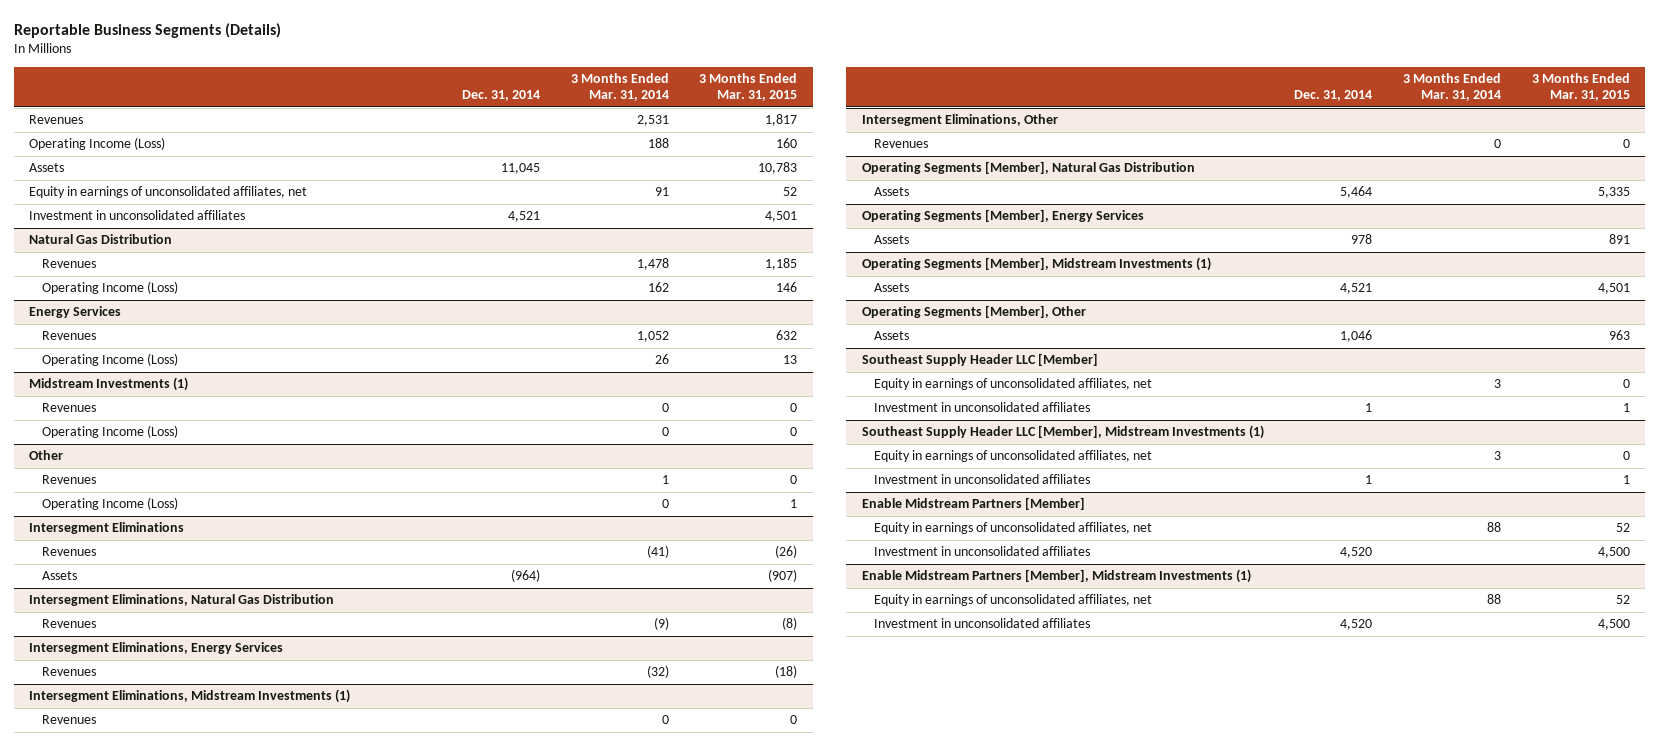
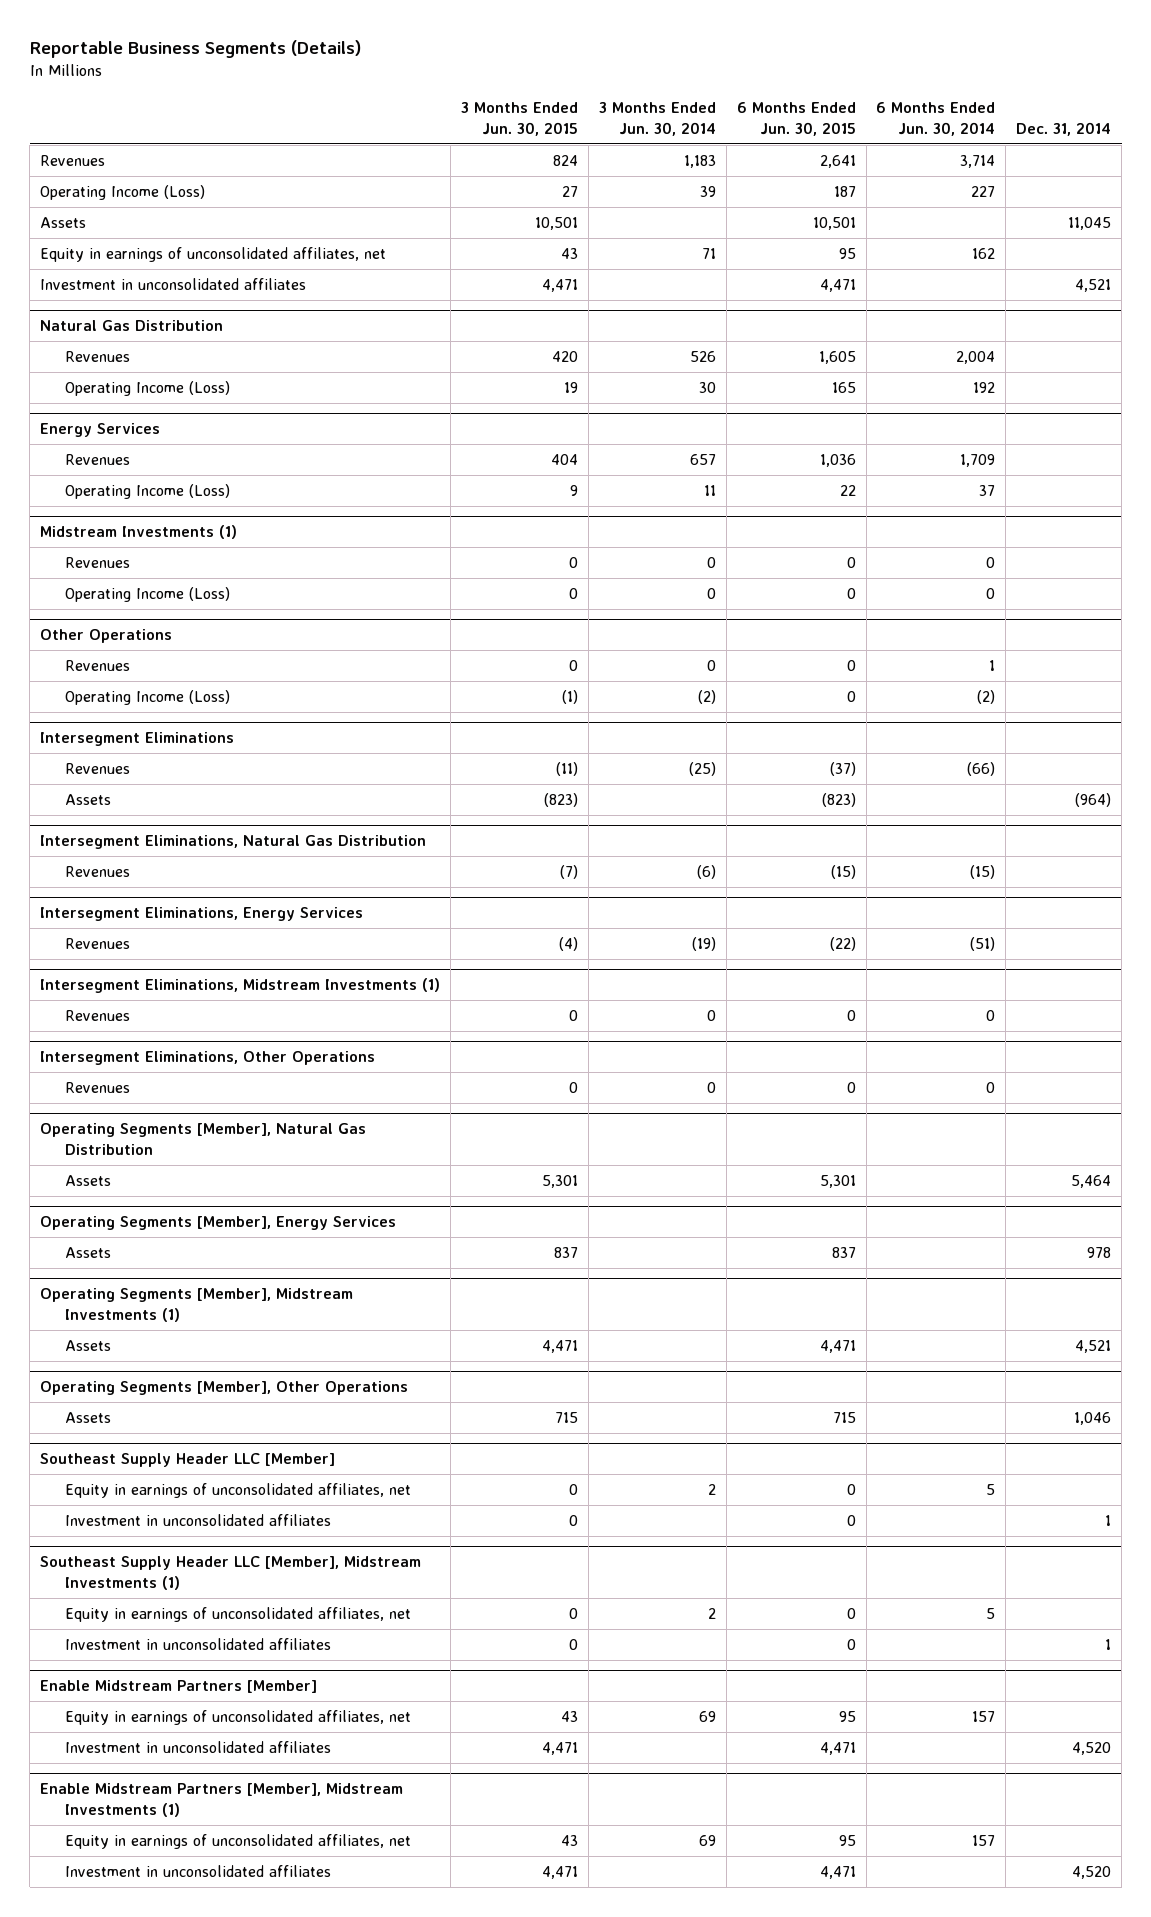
[570,73,669,101] 3 Months Ended Mar. 31, 2014 -> none
[699,73,798,101] 3 Months Ended Mar. 31, 2015 -> none
none -> [460,102,578,136] 3 Months Ended Jun. 30, 2015
none -> [598,102,716,136] 3 Months Ended Jun. 30, 2014
none -> [736,102,856,136] 6 Months Ended Jun. 30, 2015
none -> [876,102,996,136] 6 Months Ended Jun. 30, 2014
[29,450,64,461] Other -> [40,629,173,644] Other Operations
[861,114,1058,127] Intersegment Eliminations, Other -> [40,1051,376,1066] Intersegment Eliminations, Other Operations
[861,305,1086,319] Operating Segments [Member], Other -> [40,1381,409,1396] Operating Segments [Member], Other Operations

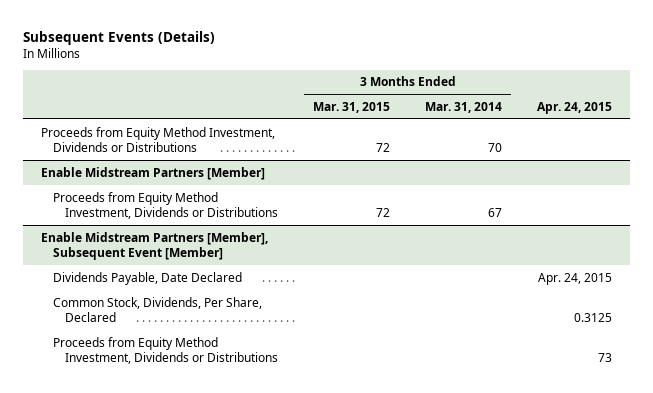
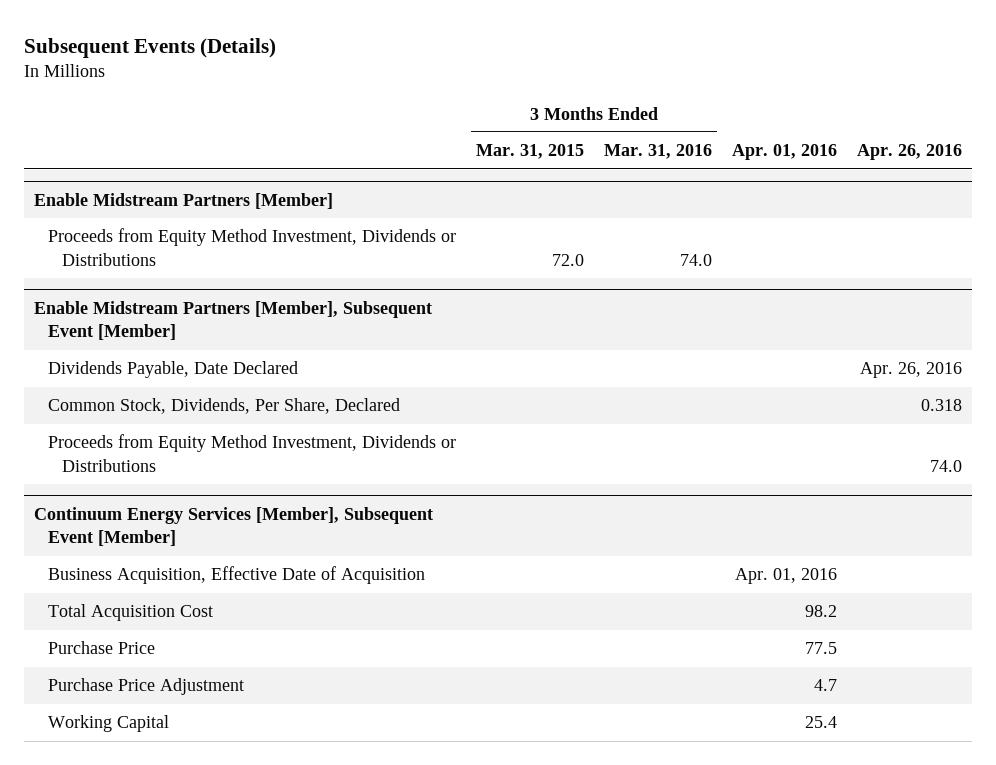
[425,101,503,113] Mar. 31, 2014 -> none
[537,101,613,114] Apr. 24, 2015 -> none
none -> [603,144,712,160] Mar. 31, 2016
none -> [731,144,837,161] Apr. 01, 2016
none -> [856,144,962,161] Apr. 26, 2016
[40,126,275,152] Proceeds from Equity Method Investment, Dividends or Distributions -> none
[375,207,390,217] 72 -> [552,253,585,266] 72.0
none -> [34,506,434,547] Continuum Energy Services [Member], Subsequent Event [Member]
none -> [48,566,426,585] Business Acquisition, Effective Date of Acquisition
none -> [48,604,214,622] Total Acquisition Cost
none -> [48,641,156,655] Purchase Price
none -> [48,678,245,696] Purchase Price Adjustment
none -> [48,715,170,733] Working Capital

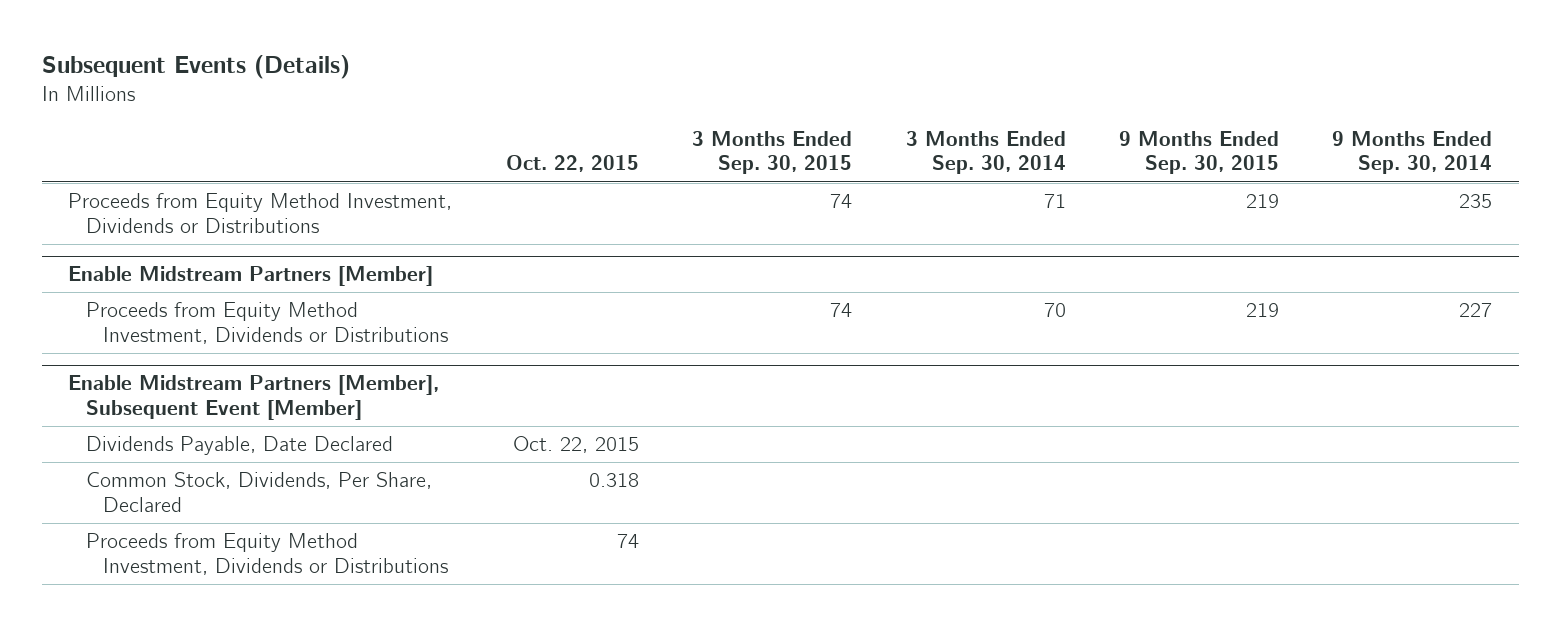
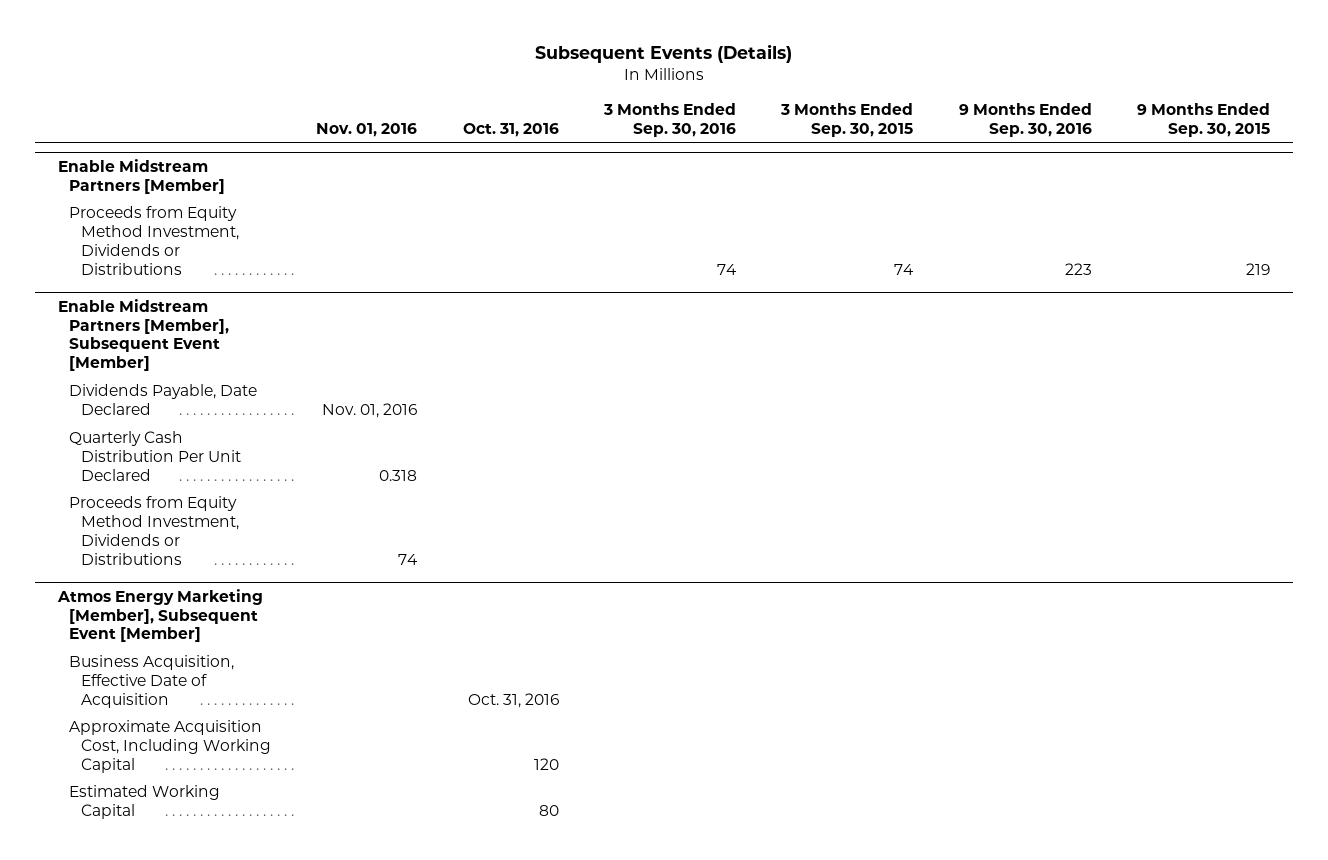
[505,155,639,173] Oct. 22, 2015 -> none
[905,131,1066,175] 3 Months Ended Sep. 30, 2014 -> none
[1332,131,1493,175] 9 Months Ended Sep. 30, 2014 -> none
none -> [316,122,418,137] Nov. 01, 2016
none -> [462,122,559,137] Oct. 31, 2016
none -> [603,102,737,137] 3 Months Ended Sep. 30, 2016
none -> [958,102,1092,137] 9 Months Ended Sep. 30, 2016
[68,193,453,233] Proceeds from Equity Method Investment, Dividends or Distributions -> none
[85,472,432,512] Common Stock, Dividends, Per Share, Declared -> [69,431,242,481] Quarterly Cash Distribution Per Unit Declared
none -> [56,588,263,643] Atmos Energy Marketing [Member], Subsequent Event [Member]
none -> [69,655,235,708] Business Acquisition, Effective Date of Acquisition
none -> [69,720,272,773] Approximate Acquisition Cost, Including Working Capital
none -> [69,785,221,820] Estimated Working Capital

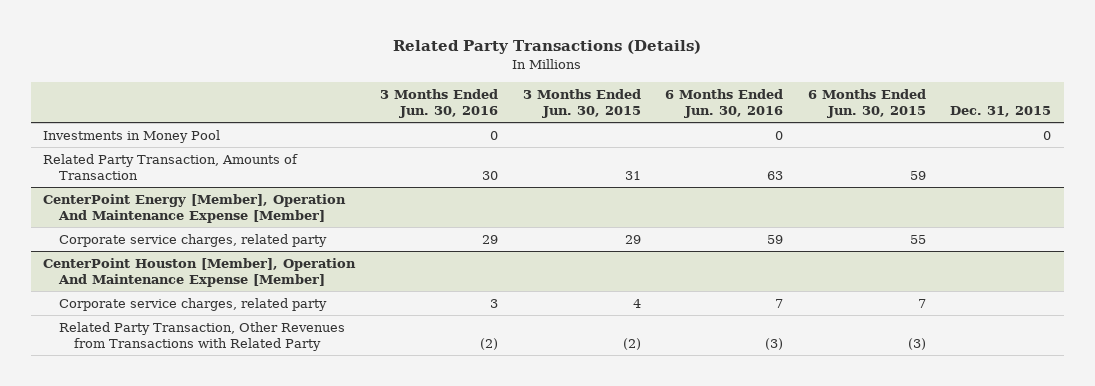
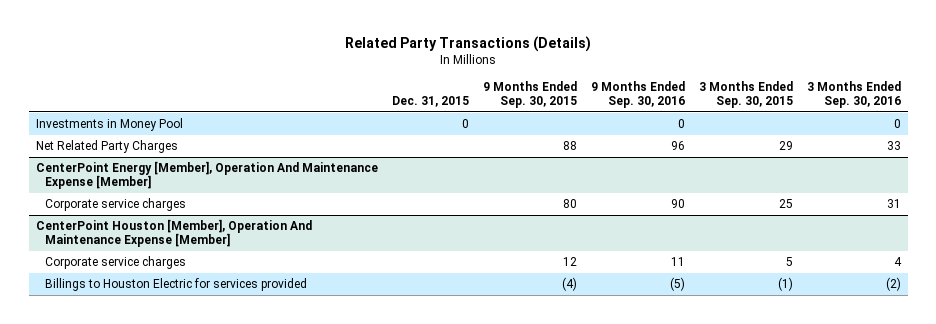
[380,88,499,118] 3 Months Ended Jun. 30, 2016 -> none
[522,88,641,118] 3 Months Ended Jun. 30, 2015 -> none
[665,88,784,118] 6 Months Ended Jun. 30, 2016 -> none
[807,88,926,118] 6 Months Ended Jun. 30, 2015 -> none
none -> [482,80,577,109] 9 Months Ended Sep. 30, 2015
none -> [590,80,685,109] 9 Months Ended Sep. 30, 2016
none -> [698,80,793,109] 3 Months Ended Sep. 30, 2015
none -> [806,80,901,109] 3 Months Ended Sep. 30, 2016
[43,153,299,180] Related Party Transaction, Amounts of Transaction -> [35,140,178,154] Net Related Party Charges
[58,233,327,247] Corporate service charges, related party -> [44,198,186,212] Corporate service charges
[58,297,327,311] Corporate service charges, related party -> [44,256,186,270] Corporate service charges
[58,321,345,351] Related Party Transaction, Other Revenues from Transactions with Related Party -> [44,278,307,292] Billings to Houston Electric for services provided

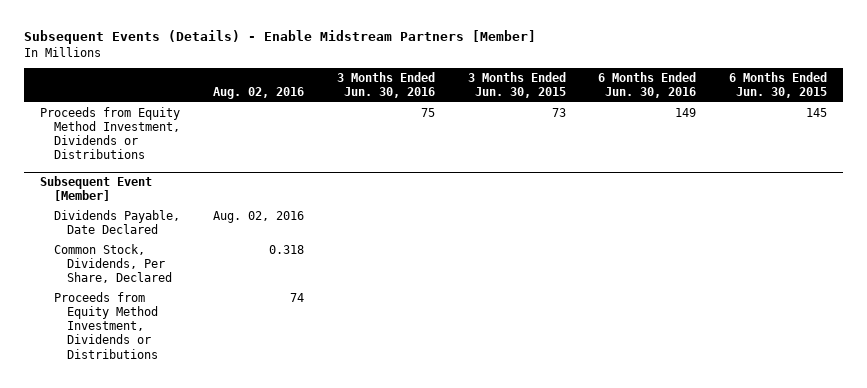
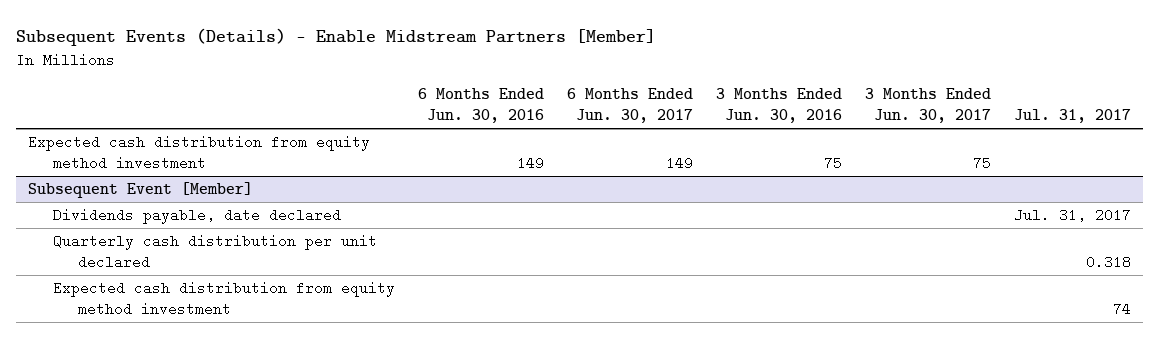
[213,87,305,100] Aug. 02, 2016 -> none
[467,71,566,99] 3 Months Ended Jun. 30, 2015 -> none
[729,71,828,99] 6 Months Ended Jun. 30, 2015 -> none
none -> [567,88,694,124] 6 Months Ended Jun. 30, 2017
none -> [865,88,992,124] 3 Months Ended Jun. 30, 2017
none -> [1014,109,1132,124] Jul. 31, 2017
[40,106,181,160] Proceeds from Equity Method Investment, Dividends or Distributions -> [27,135,370,171] Expected cash distribution from equity method investment
[53,209,180,235] Dividends Payable, Date Declared -> [52,208,341,225] Dividends payable, date declared
[53,243,173,284] Common Stock, Dividends, Per Share, Declared -> [52,234,377,270] Quarterly cash distribution per unit declared
[53,291,159,359] Proceeds from Equity Method Investment, Dividends or Distributions -> [52,281,395,317] Expected cash distribution from equity method investment

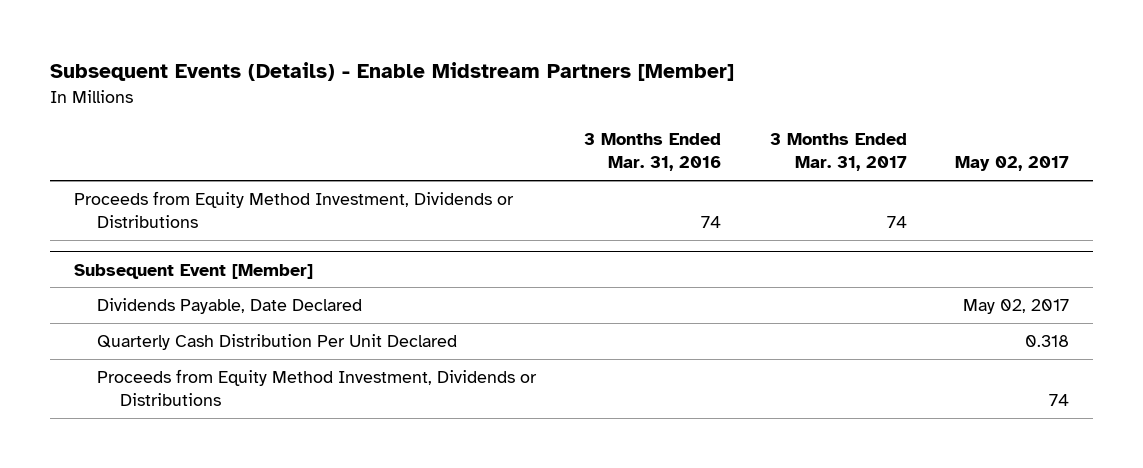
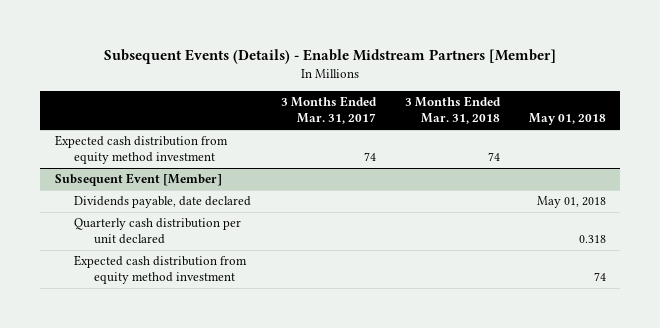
[584,133,722,172] 3 Months Ended Mar. 31, 2016 -> none
[954,156,1069,172] May 02, 2017 -> none
none -> [404,96,501,125] 3 Months Ended Mar. 31, 2018
none -> [528,113,606,126] May 01, 2018
[74,191,515,229] Proceeds from Equity Method Investment, Dividends or Distributions -> [54,135,228,165] Expected cash distribution from equity method investment
[97,298,363,315] Dividends Payable, Date Declared -> [74,196,252,209] Dividends payable, date declared
[97,334,458,351] Quarterly Cash Distribution Per Unit Declared -> [74,218,242,245] Quarterly cash distribution per unit declared
[97,369,538,407] Proceeds from Equity Method Investment, Dividends or Distributions -> [74,255,248,285] Expected cash distribution from equity method investment

